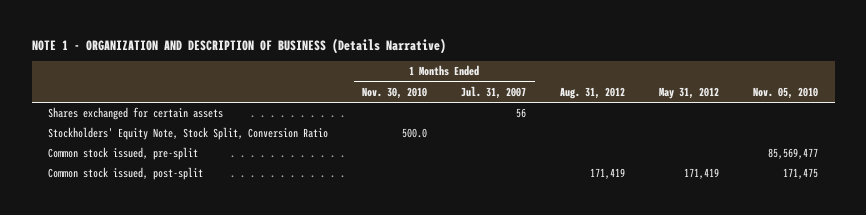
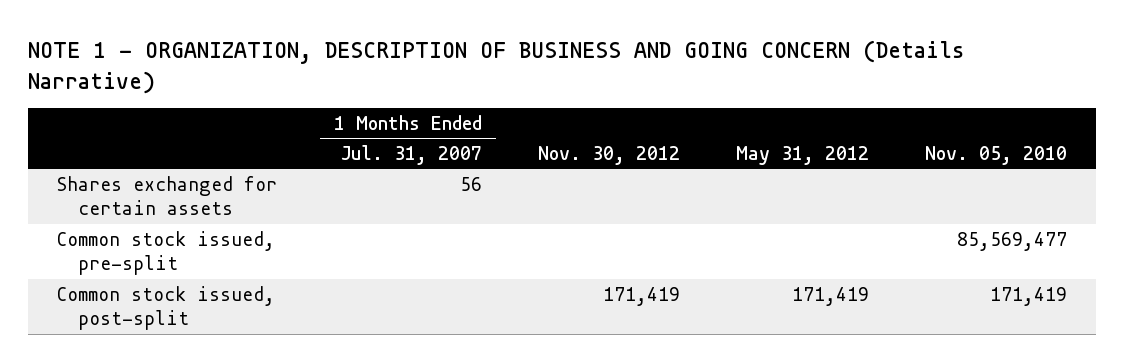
[31,37,446,54] NOTE 1 - ORGANIZATION AND DESCRIPTION OF BUSINESS (Details Narrative) -> [28,40,965,94] NOTE 1 - ORGANIZATION, DESCRIPTION OF BUSINESS AND GOING CONCERN (Details Narrative)
[362,86,428,99] Nov. 30, 2010 -> none
[559,86,625,99] Aug. 31, 2012 -> none
none -> [537,145,680,165] Nov. 30, 2012
[48,127,329,141] Stockholders' Equity Note, Stock Split, Conversion Ratio -> none
[782,168,818,180] 171,475 -> [990,286,1068,306] 171,419

